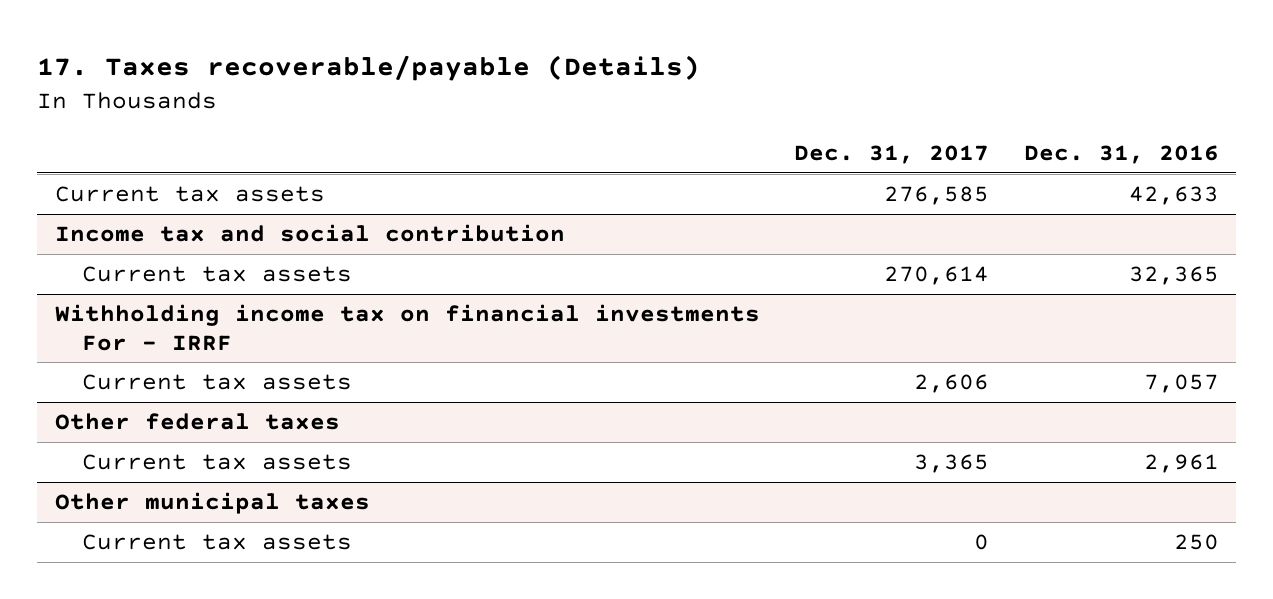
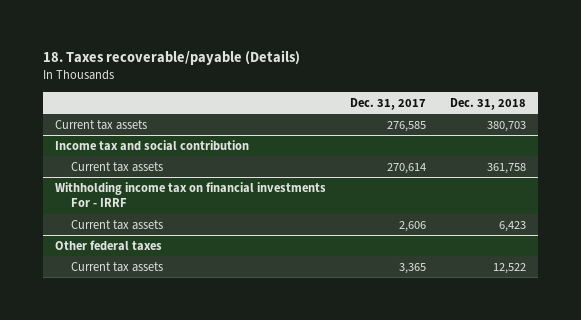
[37,55,701,82] 17. Taxes recoverable/payable (Details) -> [42,50,300,66] 18. Taxes recoverable/payable (Details)
[1023,144,1219,164] Dec. 31, 2016 -> none
none -> [450,97,527,110] Dec. 31, 2018
[54,492,370,515] Other municipal taxes -> none
[82,534,353,551] Current tax assets -> none

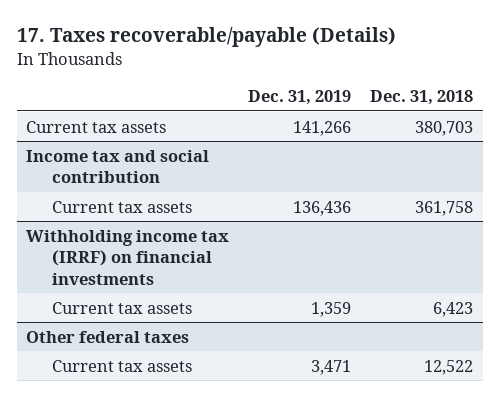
[42,50,300,66] 18. Taxes recoverable/payable (Details) -> [16,27,396,48] 17. Taxes recoverable/payable (Details)
[349,97,426,110] Dec. 31, 2017 -> none
none -> [248,90,352,106] Dec. 31, 2019
[54,181,326,208] Withholding income tax on financial investments For - IRRF -> [26,229,230,285] Withholding income tax (IRRF) on financial investments

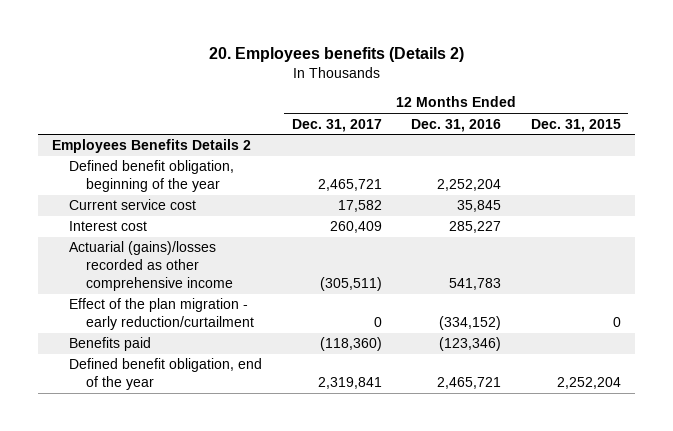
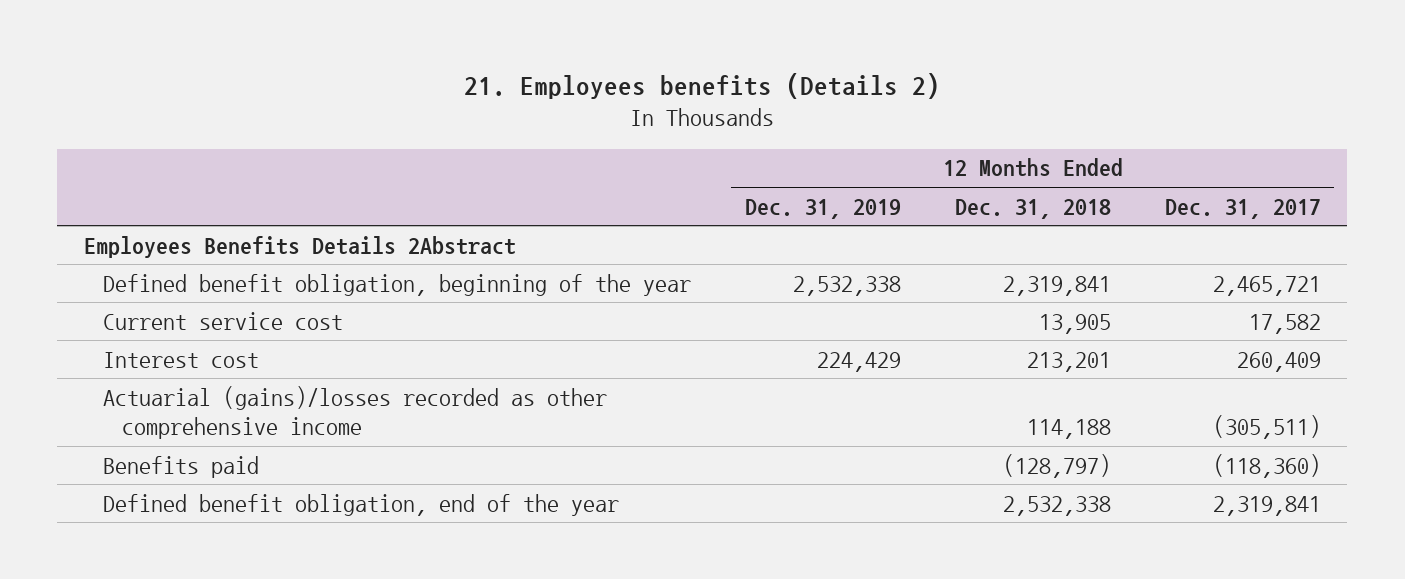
[208,47,464,63] 20. Employees benefits (Details 2) -> [464,72,941,99] 21. Employees benefits (Details 2)
[411,118,502,132] Dec. 31, 2016 -> none
[530,118,621,132] Dec. 31, 2015 -> none
none -> [744,198,901,219] Dec. 31, 2019
none -> [954,198,1111,219] Dec. 31, 2018
[52,139,252,154] Employees Benefits Details 2 -> [84,235,517,258] Employees Benefits Details 2Abstract
[69,298,254,331] Effect of the plan migration - early reduction/curtailment -> none

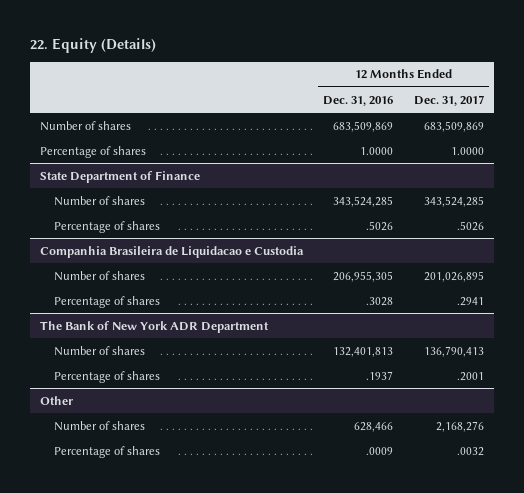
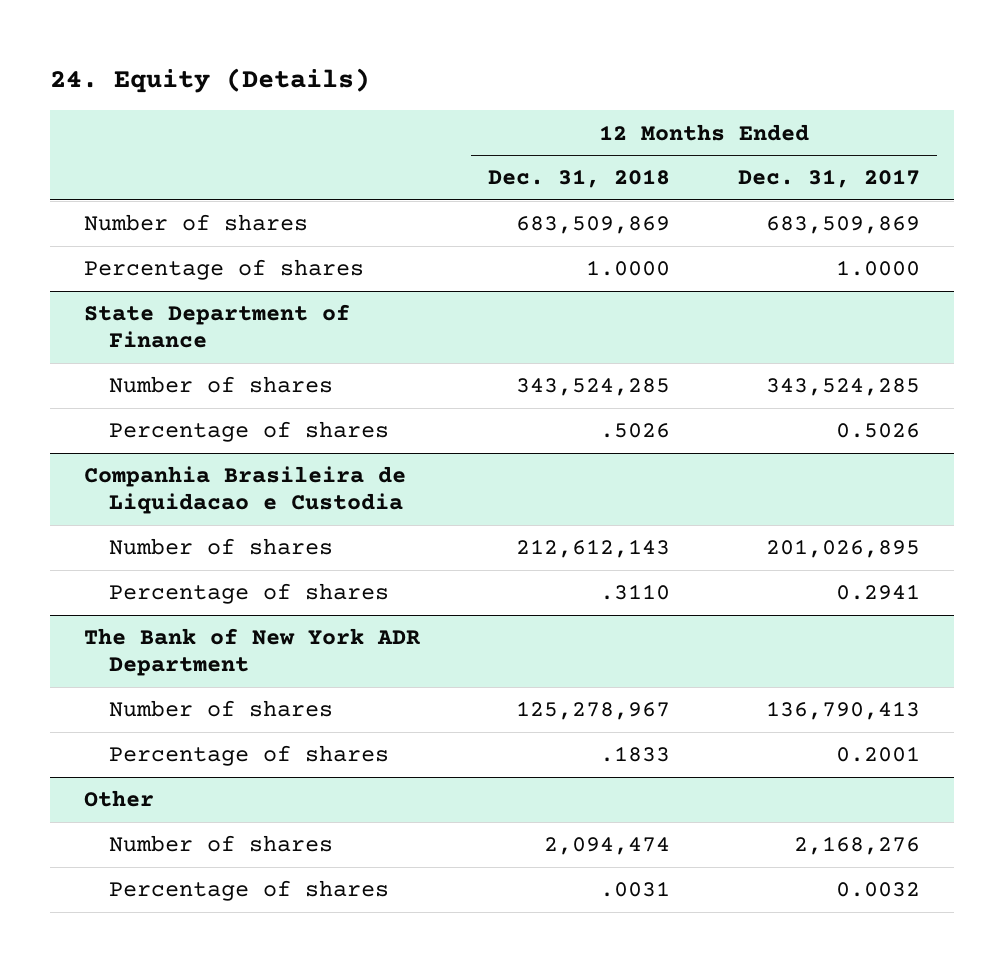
[29,38,156,54] 22. Equity (Details) -> [50,67,371,93] 24. Equity (Details)
[323,95,394,106] Dec. 31, 2016 -> none
none -> [488,169,671,189] Dec. 31, 2018
[456,220,484,231] .5026 -> [835,423,920,439] 0.5026
[456,296,484,306] .2941 -> [835,584,920,601] 0.2941
[456,371,484,381] .2001 -> [835,746,920,763] 0.2001
[456,446,484,456] .0032 -> [835,882,920,898] 0.0032

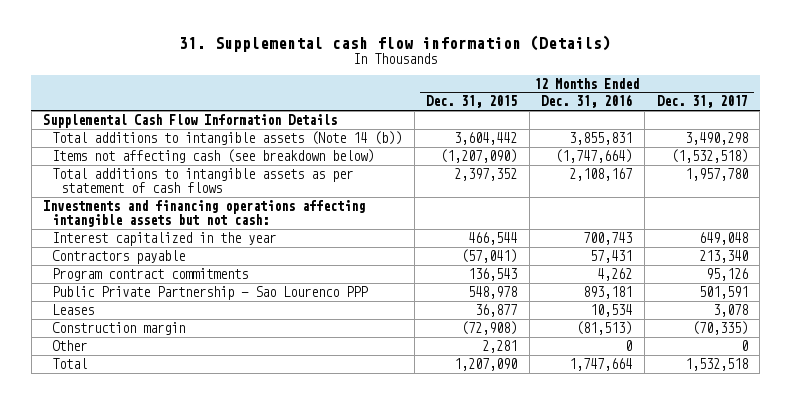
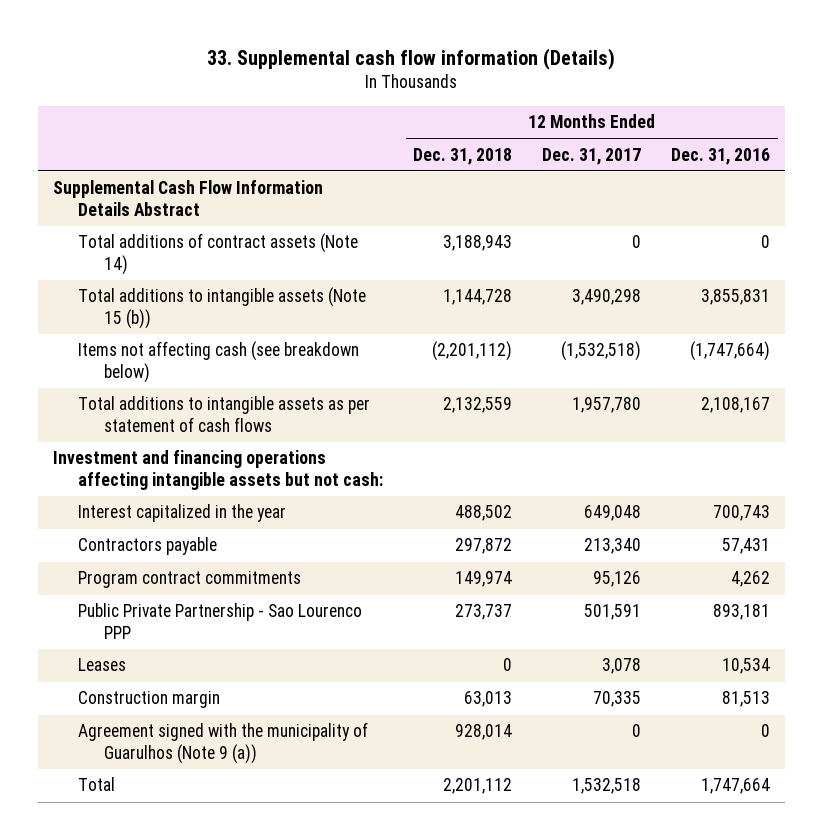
[179,34,612,52] 31. Supplemental cash flow information (Details) -> [207,47,616,70] 33. Supplemental cash flow information (Details)
[426,95,518,109] Dec. 31, 2015 -> none
none -> [413,147,513,165] Dec. 31, 2018
[43,113,338,128] Supplemental Cash Flow Information Details -> [52,180,323,216] Supplemental Cash Flow Information Details Abstract
none -> [78,233,359,275] Total additions of contract assets (Note 14)
[52,130,403,145] Total additions to intangible assets (Note 14 (b)) -> [78,287,367,329] Total additions to intangible assets (Note 15 (b))
[43,199,366,228] Investments and financing operations affecting intangible assets but not cash: -> [52,450,384,490] Investment and financing operations affecting intangible assets but not cash:
[52,339,88,351] Other -> none
[576,320,633,335] (81,513) -> [722,691,771,708] 81,513
[691,320,748,335] (70,335) -> [593,691,642,708] 70,335
none -> [78,722,369,764] Agreement signed with the municipality of Guarulhos (Note 9 (a))

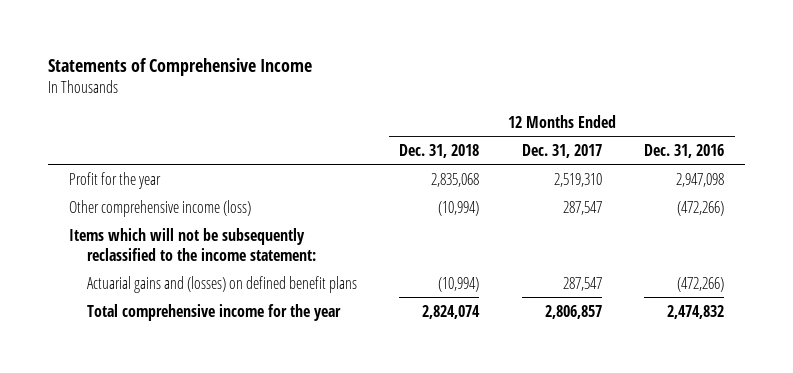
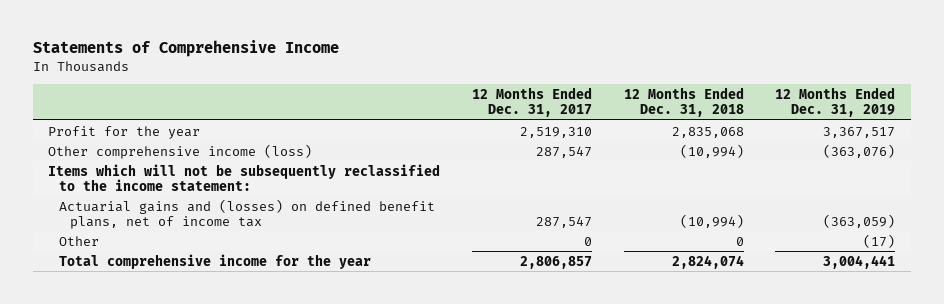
[644,143,725,158] Dec. 31, 2016 -> none
none -> [775,86,896,118] 12 Months Ended Dec. 31, 2019
[86,275,357,293] Actuarial gains and (losses) on defined benefit plans -> [59,198,436,230] Actuarial gains and (losses) on defined benefit plans, net of income tax
none -> [59,235,100,246] Other

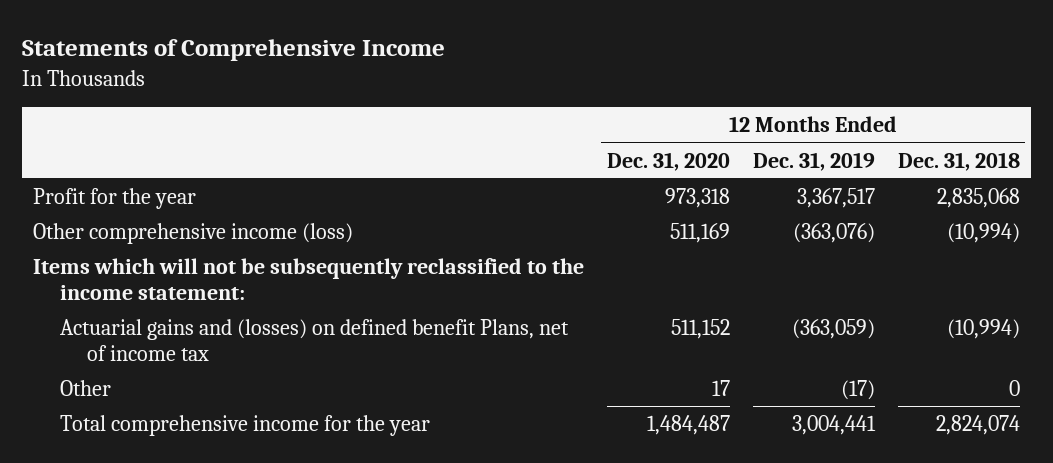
[472,86,593,118] 12 Months Ended Dec. 31, 2017 -> none
none -> [607,151,731,171] Dec. 31, 2020
[59,198,436,230] Actuarial gains and (losses) on defined benefit plans, net of income tax -> [60,319,570,361] Actuarial gains and (losses) on defined benefit Plans, net of income tax

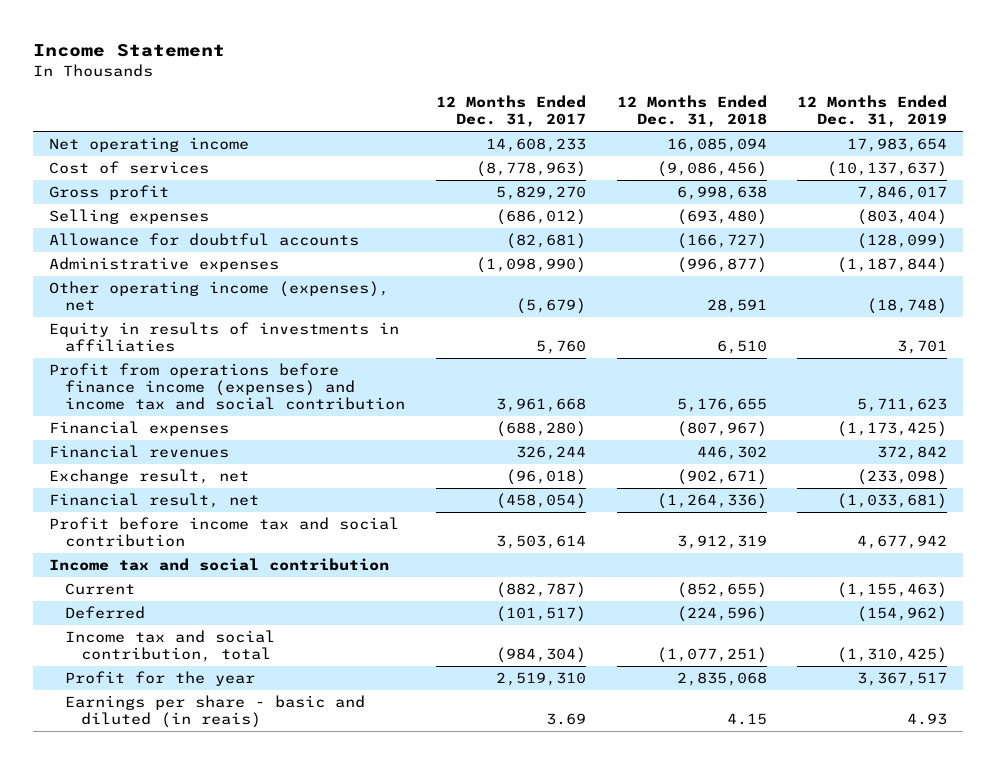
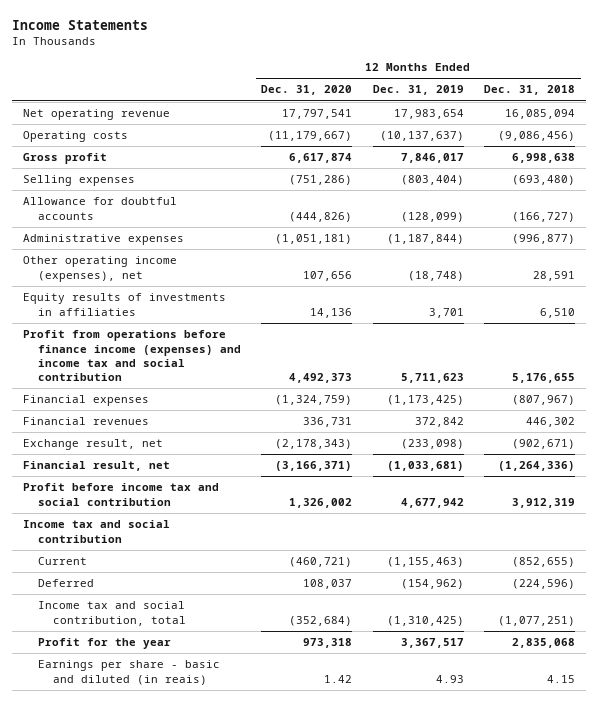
[33,43,226,57] Income Statement -> [12,19,149,30] Income Statements
[435,95,586,128] 12 Months Ended Dec. 31, 2017 -> none
none -> [261,85,353,96] Dec. 31, 2020
[48,137,249,153] Net operating income -> [22,109,170,121] Net operating revenue
[48,161,209,175] Cost of services -> [22,131,128,143] Operating costs
[48,322,399,353] Equity in results of investments in affiliaties -> [22,293,226,316] Equity results of investments in affiliaties

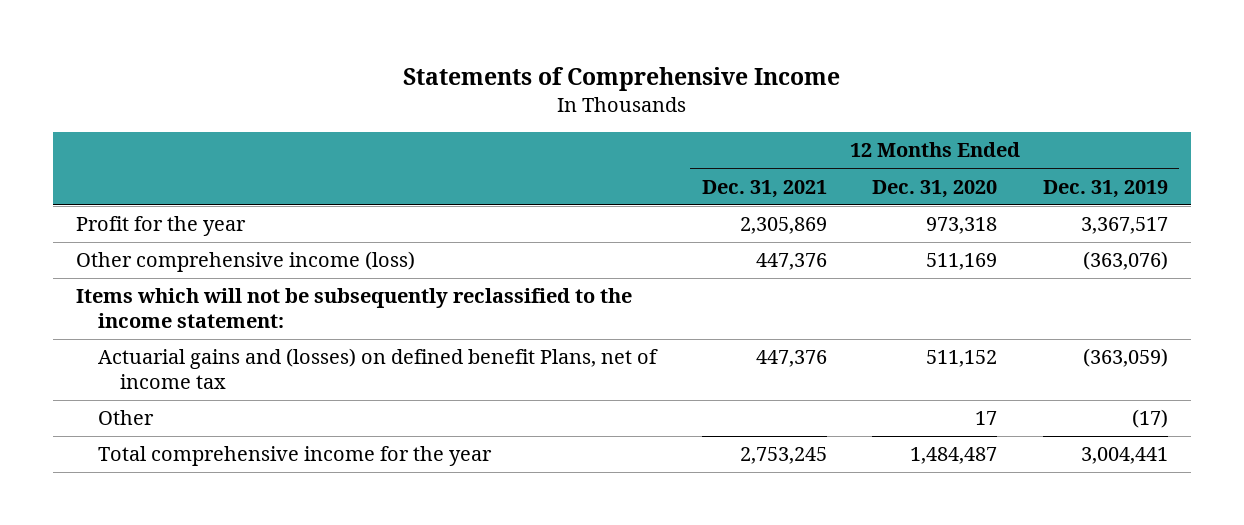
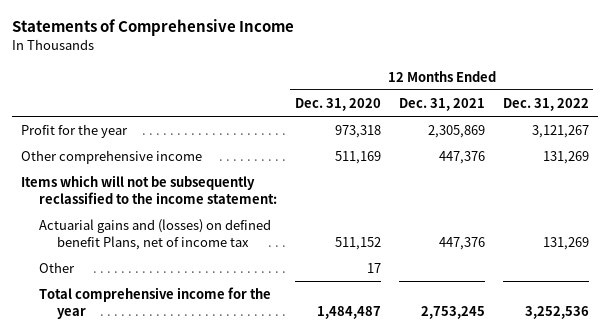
[1042,179,1168,198] Dec. 31, 2019 -> none
none -> [502,97,589,111] Dec. 31, 2022
[76,251,416,273] Other comprehensive income (loss) -> [20,150,202,165] Other comprehensive income

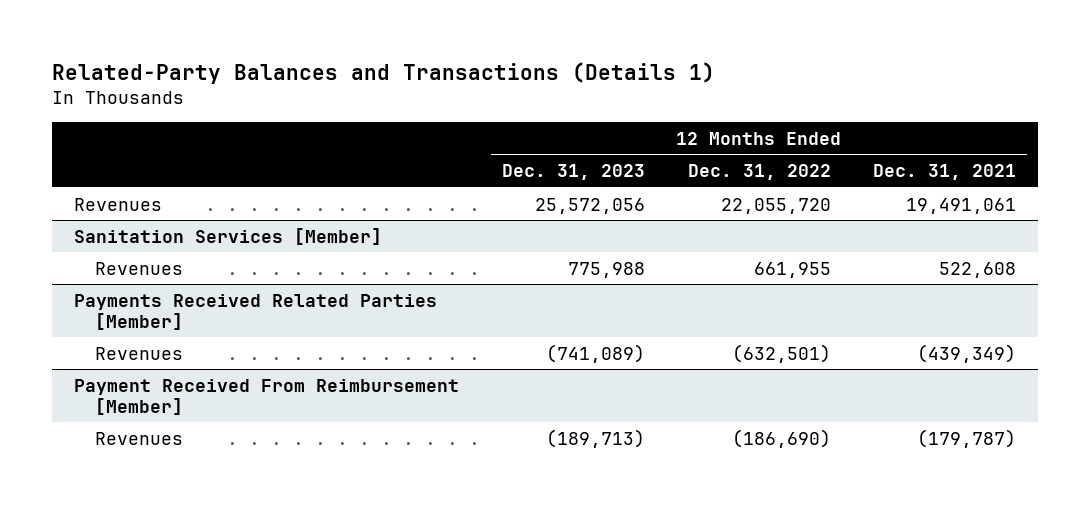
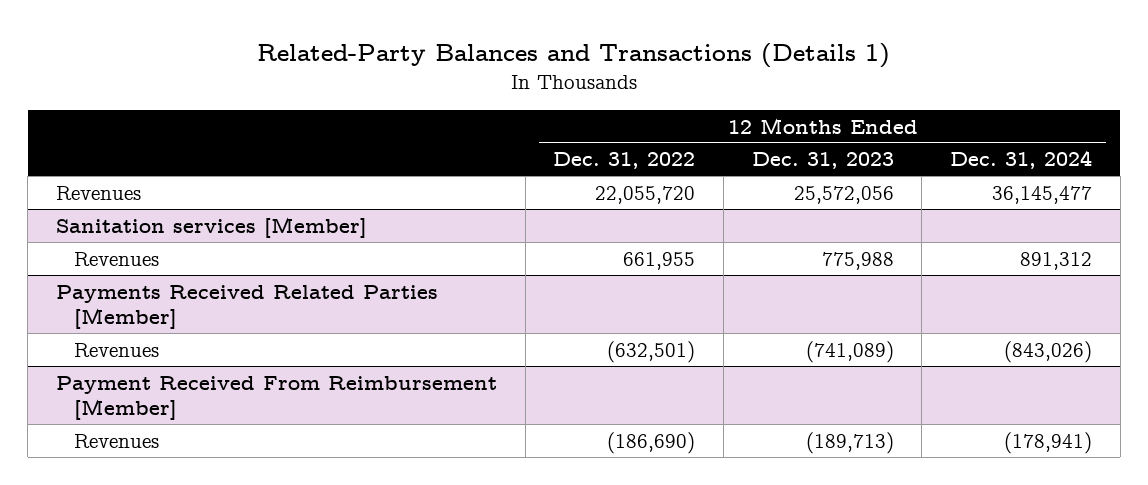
[873,164,1017,181] Dec. 31, 2021 -> none
none -> [950,150,1093,170] Dec. 31, 2024
[73,227,382,245] Sanitation Services [Member] -> [56,216,368,238] Sanitation services [Member]

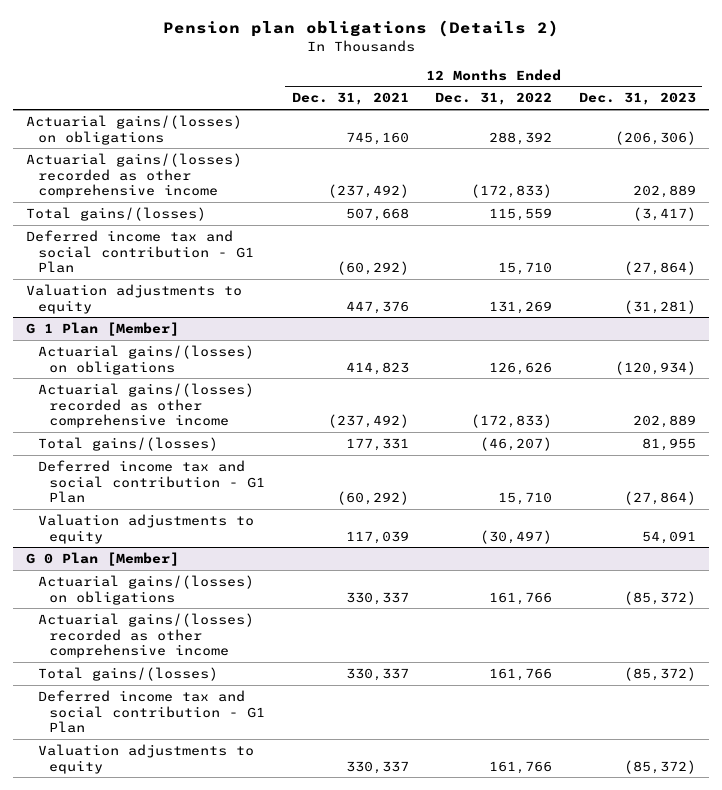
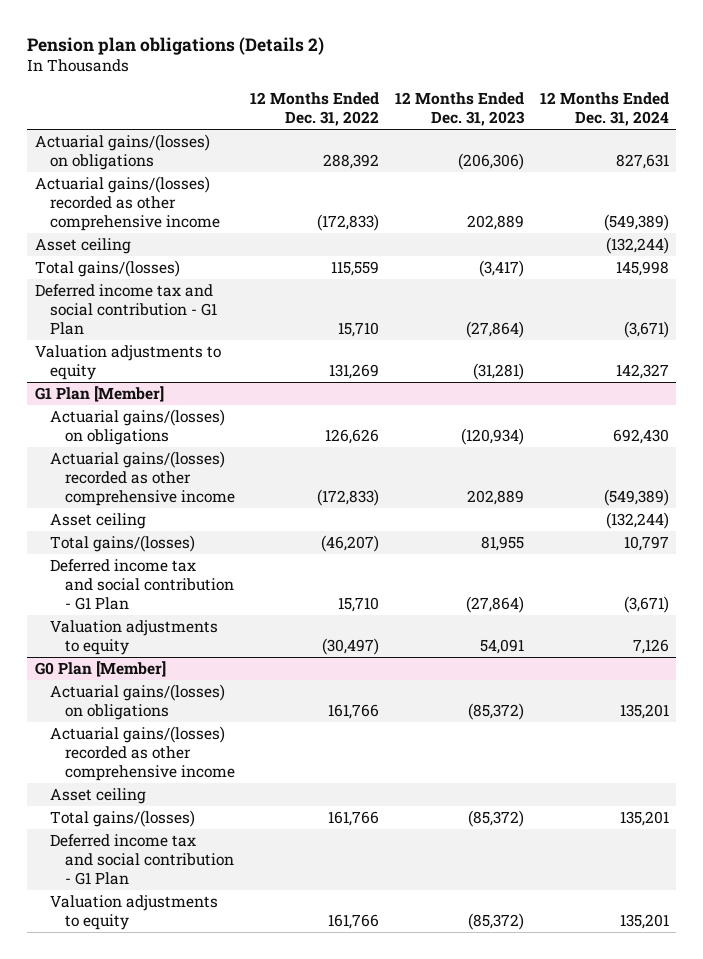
[291,92,409,106] Dec. 31, 2021 -> none
none -> [539,91,669,127] 12 Months Ended Dec. 31, 2024
none -> [34,238,131,255] Asset ceiling
[26,321,180,336] G 1 Plan [Member] -> [34,386,164,403] G1 Plan [Member]
none -> [49,513,146,530] Asset ceiling
[26,551,180,566] G 0 Plan [Member] -> [34,661,166,678] G0 Plan [Member]
none -> [49,788,146,805] Asset ceiling

